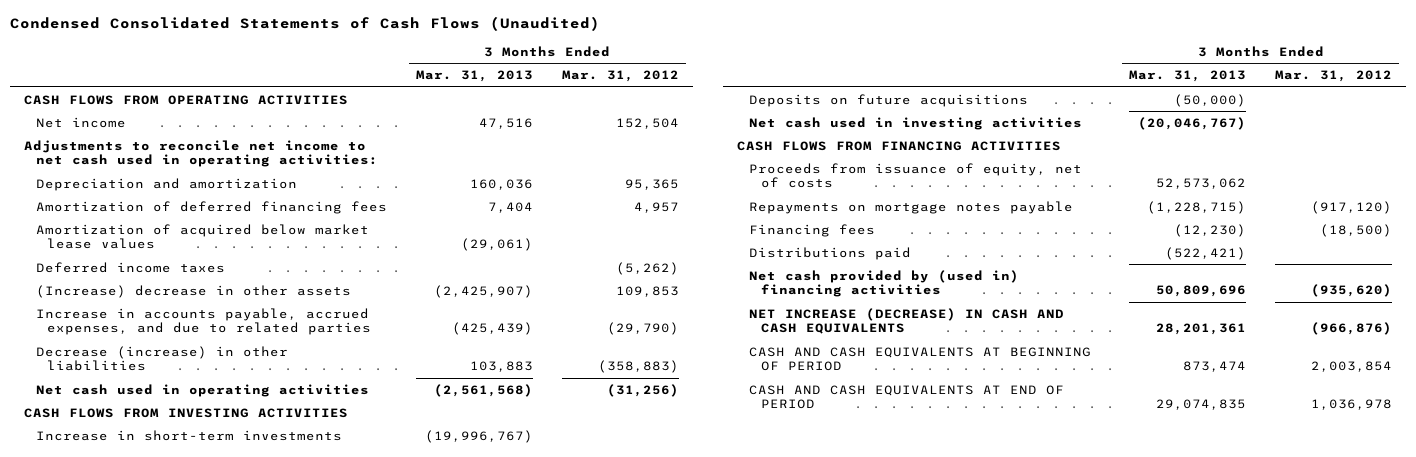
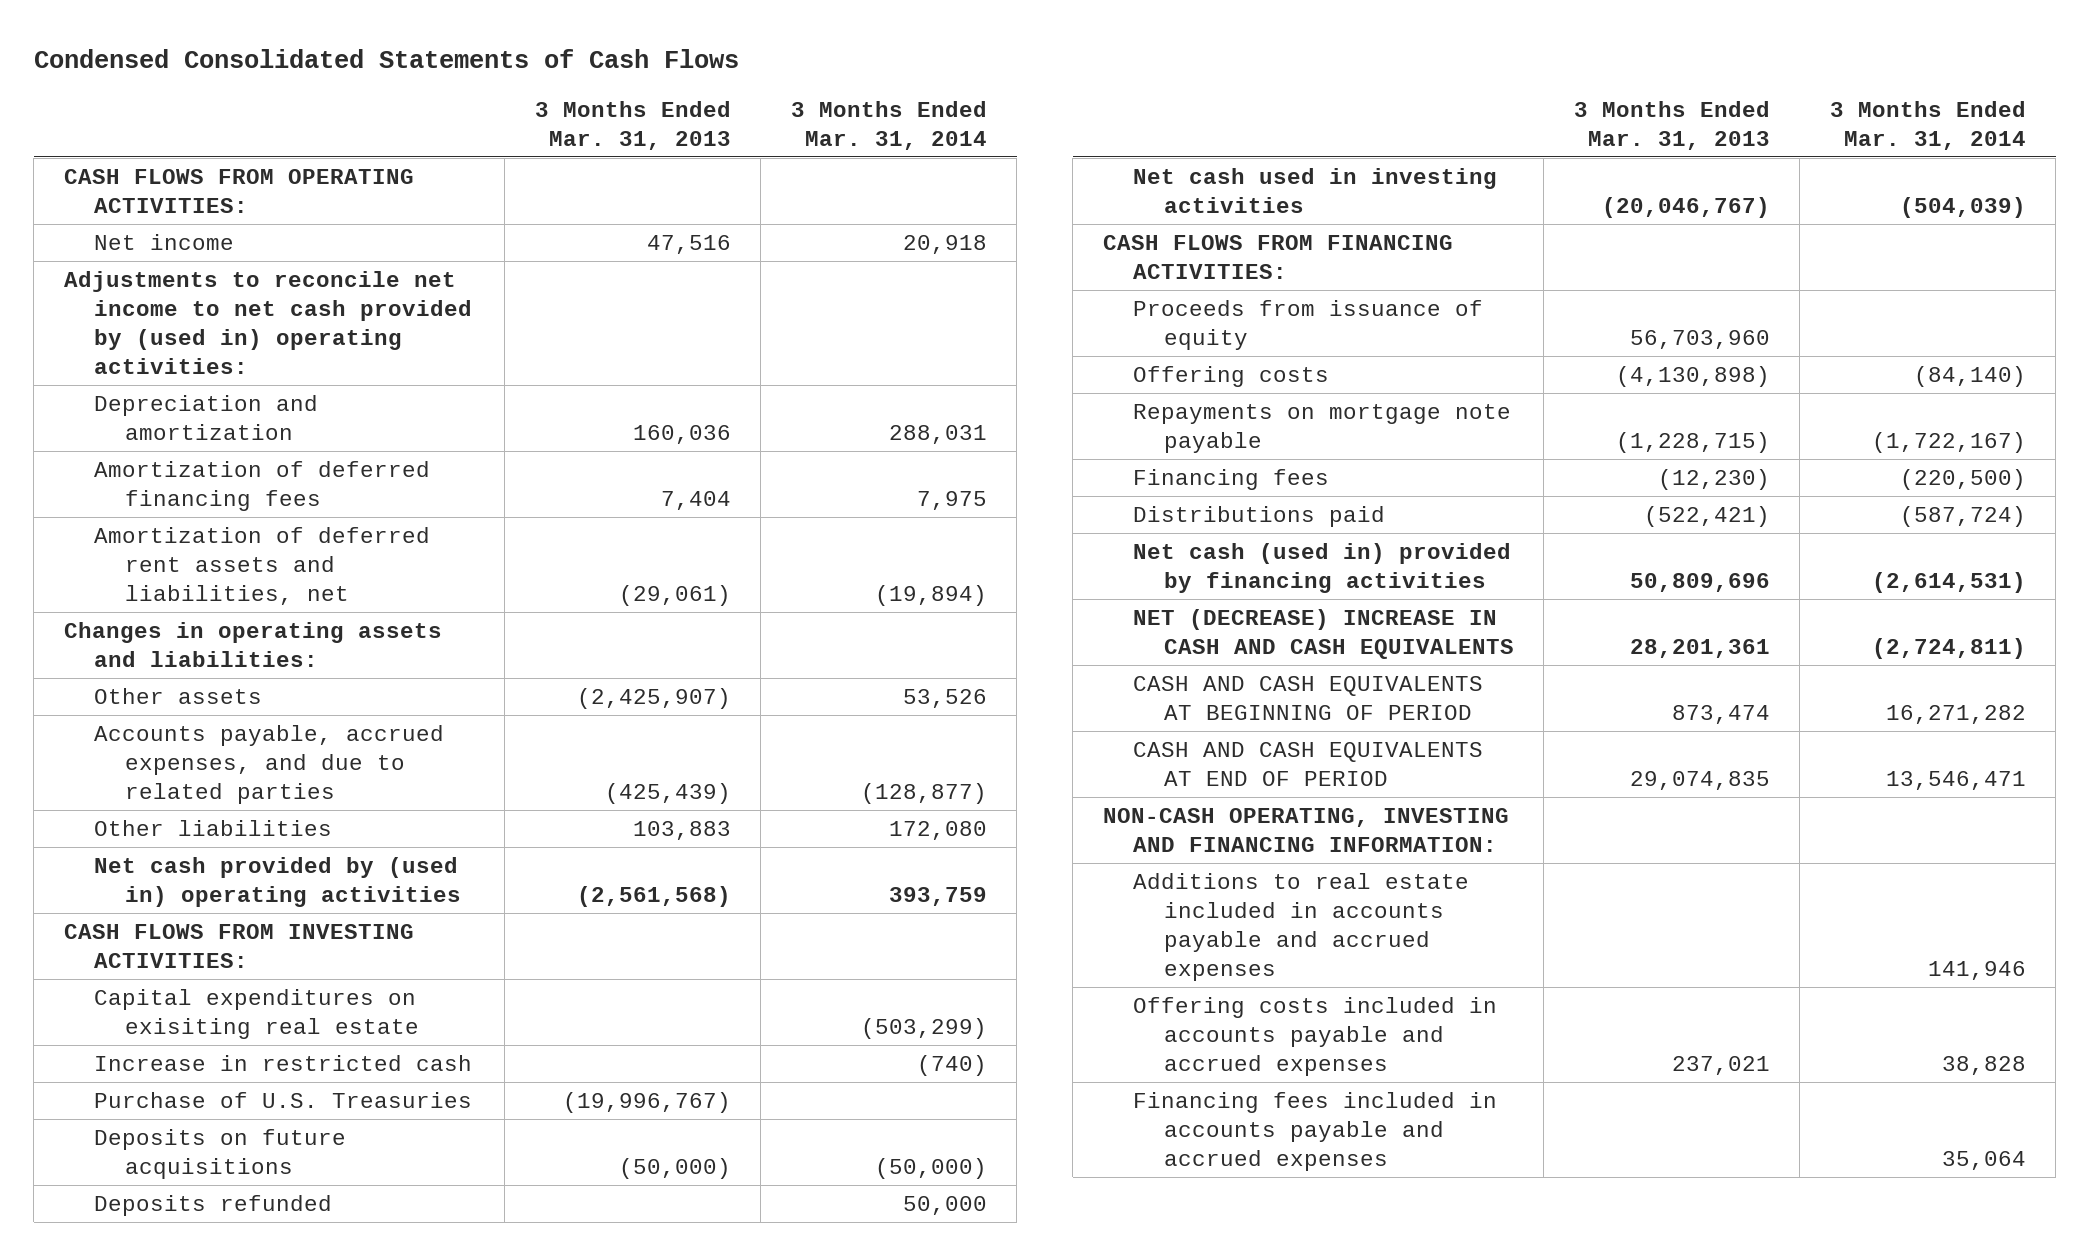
[9,16,600,32] Condensed Consolidated Statements of Cash Flows (Unaudited) -> [33,49,739,69] Condensed Consolidated Statements of Cash Flows
[561,70,679,83] Mar. 31, 2012 -> none
none -> [790,100,987,150] 3 Months Ended Mar. 31, 2014
[24,94,349,105] CASH FLOWS FROM OPERATING ACTIVITIES -> [63,168,414,213] CASH FLOWS FROM OPERATING ACTIVITIES:
[24,139,378,168] Adjustments to reconcile net income to net cash used in operating activities: -> [63,270,473,374] Adjustments to reconcile net income to net cash provided by (used in) operating activities:
[35,261,225,273] Deferred income taxes -> none
[35,223,369,250] Amortization of acquired below market lease values -> [94,526,431,605] Amortization of deferred rent assets and liabilities, net
none -> [63,621,442,667] Changes in operating assets and liabilities:
[35,284,351,298] (Increase) decrease in other assets -> [94,687,263,704] Other assets
[35,307,372,336] Increase in accounts payable, accrued expenses, and due to related parties -> [94,724,445,804] Accounts payable, accrued expenses, and due to related parties
[35,345,288,372] Decrease (increase) in other liabilities -> [94,819,333,836] Other liabilities
[35,383,369,397] Net cash used in operating activities -> [94,856,461,907] Net cash provided by (used in) operating activities
[24,407,349,418] CASH FLOWS FROM INVESTING ACTIVITIES -> [63,923,414,968] CASH FLOWS FROM INVESTING ACTIVITIES:
none -> [94,988,419,1039] Capital expenditures on exisiting real estate
none -> [94,1054,473,1071] Increase in restricted cash
[35,429,342,441] Increase in short-term investments -> [94,1091,473,1108] Purchase of U.S. Treasuries
none -> [94,1194,333,1216] Deposits refunded
[737,140,1062,151] CASH FLOWS FROM FINANCING ACTIVITIES -> [1102,234,1453,279] CASH FLOWS FROM FINANCING ACTIVITIES:
[749,162,1083,189] Proceeds from issuance of equity, net of costs -> [1133,299,1484,350] Proceeds from issuance of equity
[1156,178,1247,190] 52,573,062 -> [1629,329,1770,349] 56,703,960
none -> [1133,365,1330,387] Offering costs
[749,200,1074,214] Repayments on mortgage notes payable -> [1133,403,1512,453] Repayments on mortgage note payable
[749,269,1020,298] Net cash provided by (used in) financing activities -> [1133,542,1512,593] Net cash (used in) provided by financing activities
[749,307,1065,335] NET INCREASE (DECREASE) IN CASH AND CASH EQUIVALENTS -> [1133,608,1514,659] NET (DECREASE) INCREASE IN CASH AND CASH EQUIVALENTS
none -> [1102,807,1509,852] NON-CASH OPERATING, INVESTING AND FINANCING INFORMATION:
none -> [1133,872,1470,981] Additions to real estate included in accounts payable and accrued expenses
none -> [1133,996,1498,1076] Offering costs included in accounts payable and accrued expenses
none -> [1133,1091,1498,1171] Financing fees included in accounts payable and accrued expenses

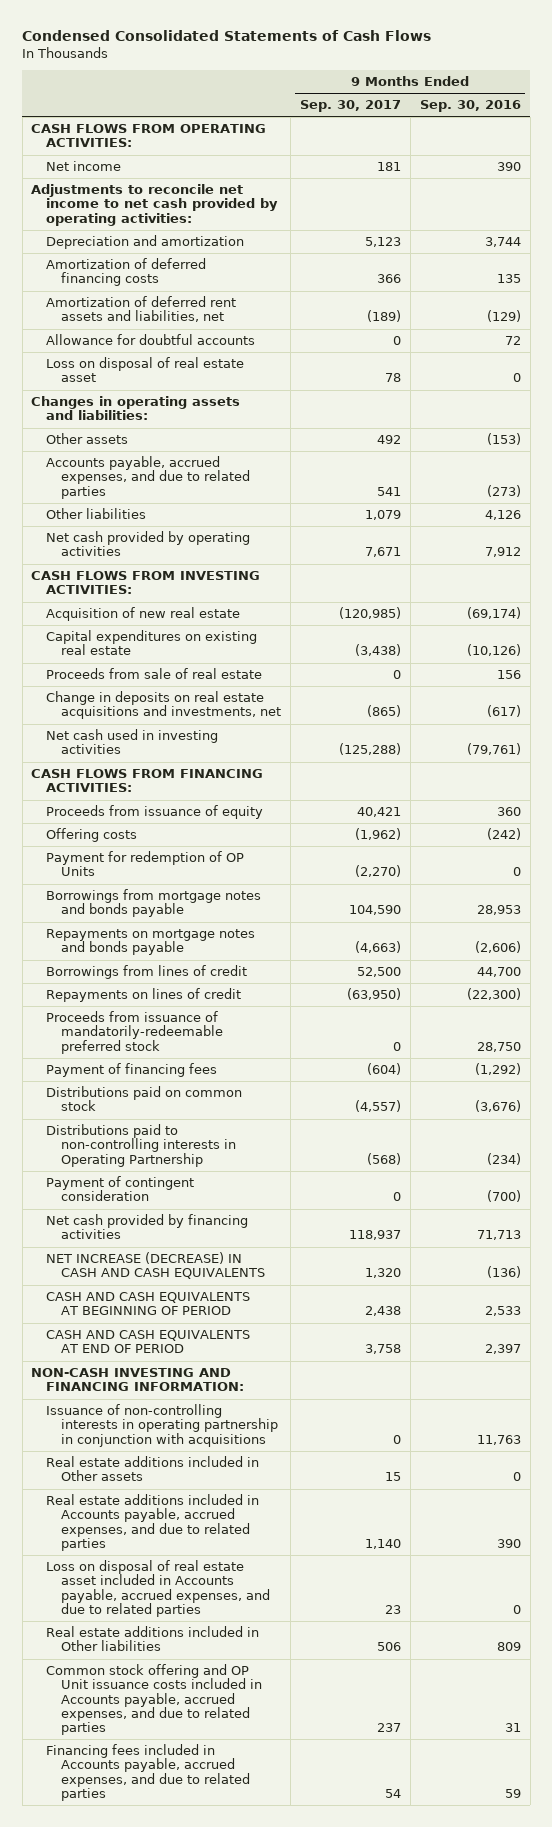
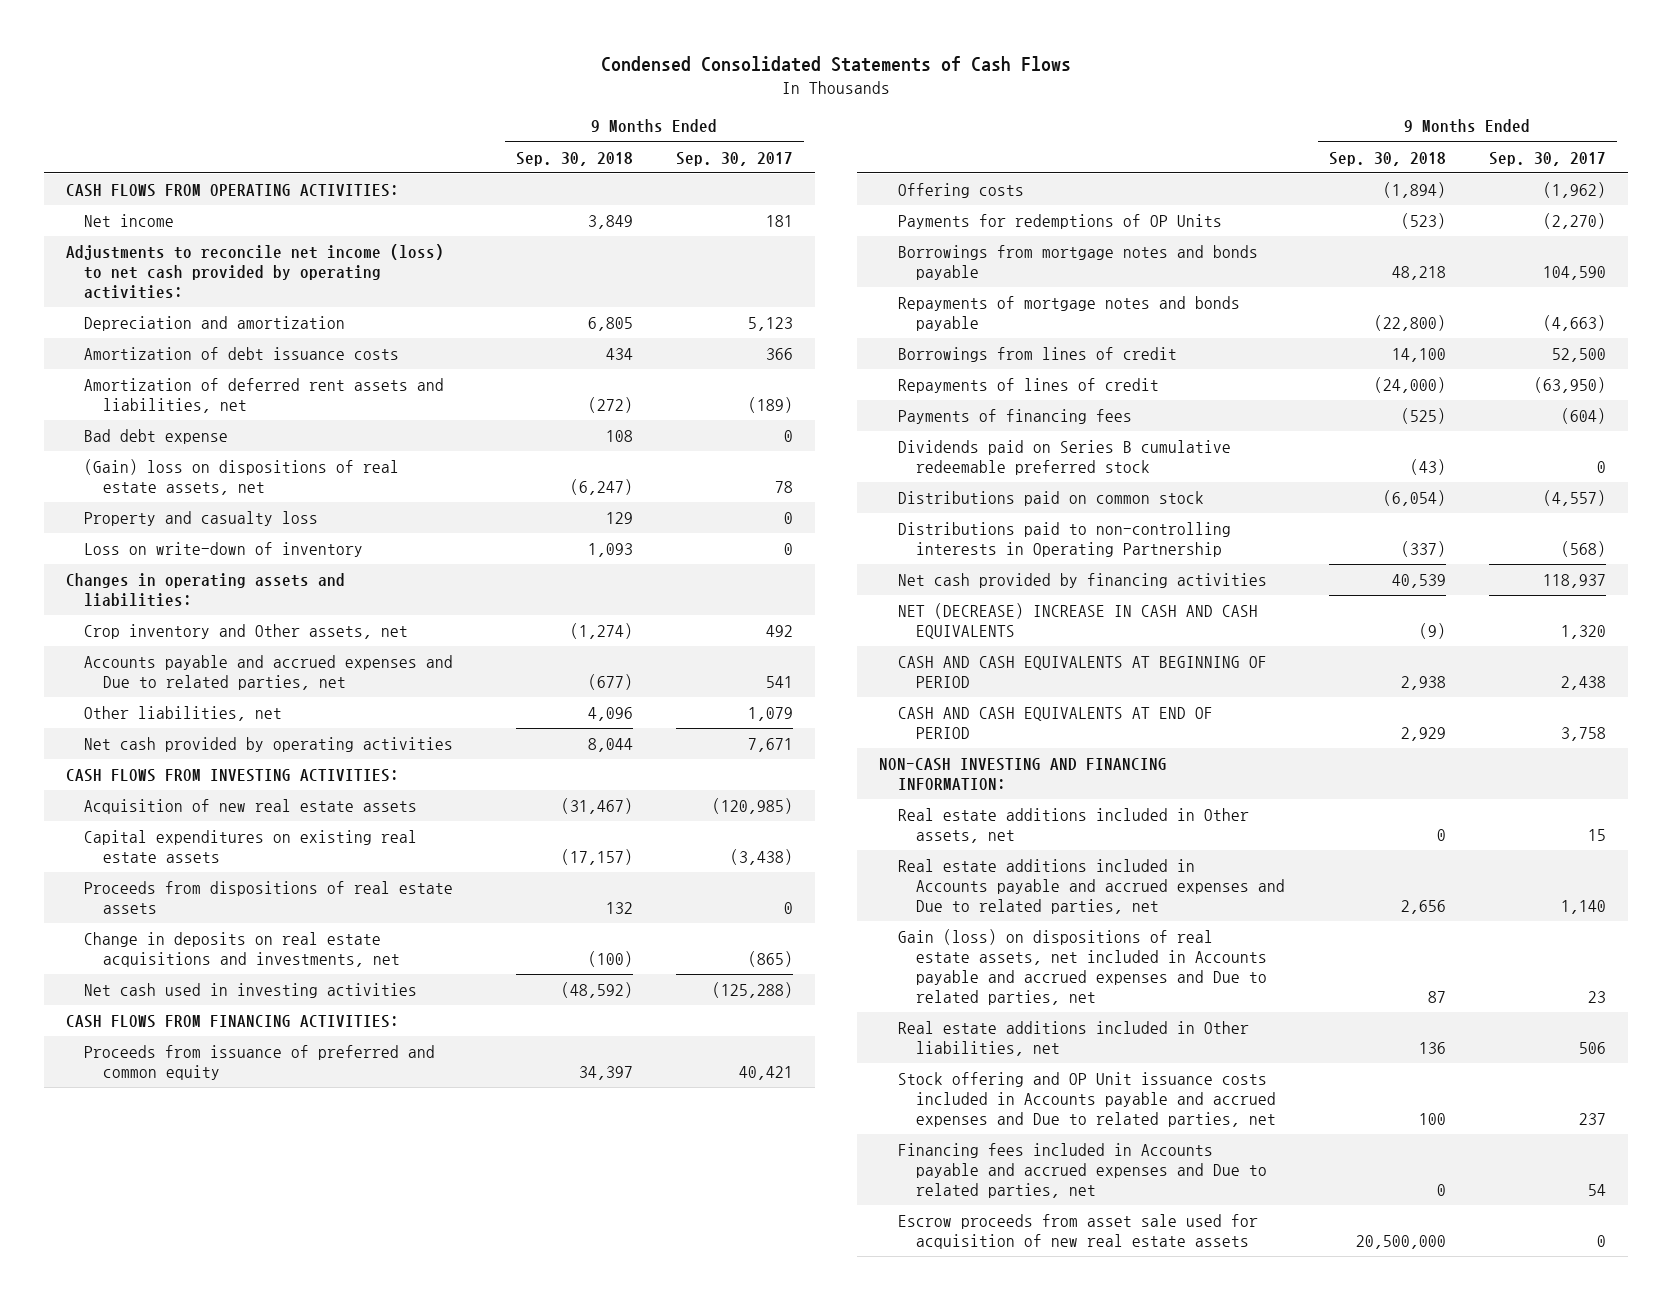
[419,100,521,113] Sep. 30, 2016 -> none
none -> [515,151,633,166] Sep. 30, 2018
[31,184,279,226] Adjustments to reconcile net income to net cash provided by operating activities: -> [65,244,444,300] Adjustments to reconcile net income (loss) to net cash provided by operating activities:
[46,258,207,287] Amortization of deferred financing costs -> [84,347,400,361] Amortization of debt issuance costs
[46,334,256,346] Allowance for doubtful accounts -> [84,429,229,445] Bad debt expense
[46,357,245,383] Loss on disposal of real estate asset -> [84,459,400,496] (Gain) loss on dispositions of real estate assets, net
none -> [84,511,319,527] Property and casualty loss
none -> [84,542,364,558] Loss on write-down of inventory
[46,433,129,445] Other assets -> [84,624,409,640] Crop inventory and Other assets, net
[46,456,250,499] Accounts payable, accrued expenses, and due to related parties -> [84,655,454,691] Accounts payable and accrued expenses and Due to related parties, net
[46,508,147,520] Other liabilities -> [84,706,283,722] Other liabilities, net
[46,607,241,622] Acquisition of new real estate -> [84,799,418,815] Acquisition of new real estate assets
[46,630,258,656] Capital expenditures on existing real estate -> [84,830,418,864] Capital expenditures on existing real estate assets
[46,668,263,680] Proceeds from sale of real estate -> [84,881,454,915] Proceeds from dispositions of real estate assets
[46,805,264,820] Proceeds from issuance of equity -> [84,1045,436,1081] Proceeds from issuance of preferred and common equity
[46,851,245,877] Payment for redemption of OP Units -> [897,214,1222,230] Payments for redemptions of OP Units
[46,929,256,956] Repayments on mortgage notes and bonds payable -> [897,296,1240,332] Repayments of mortgage notes and bonds payable
[46,1011,223,1054] Proceeds from issuance of mandatorily-redeemable preferred stock -> none
[46,988,242,1003] Repayments on lines of credit -> [897,378,1159,394] Repayments of lines of credit
[46,1063,218,1078] Payment of financing fees -> [897,409,1132,425] Payments of financing fees
none -> [897,440,1231,476] Dividends paid on Series B cumulative redeemable preferred stock
[46,1176,195,1202] Payment of contingent consideration -> none
[46,1252,265,1280] NET INCREASE (DECREASE) IN CASH AND CASH EQUIVALENTS -> [897,603,1258,640] NET (DECREASE) INCREASE IN CASH AND CASH EQUIVALENTS
[46,1404,278,1447] Issuance of non-controlling interests in operating partnership in conjunction with acquisitions -> none
[46,1456,260,1482] Real estate additions included in Other assets -> [897,808,1249,844] Real estate additions included in Other assets, net
[46,1494,260,1552] Real estate additions included in Accounts payable, accrued expenses, and due to related parties -> [897,859,1286,915] Real estate additions included in Accounts payable and accrued expenses and Due to related parties, net
[46,1560,270,1618] Loss on disposal of real estate asset included in Accounts payable, accrued expenses, and due to related parties -> [897,929,1268,1006] Gain (loss) on dispositions of real estate assets, net included in Accounts payable and accrued expenses and Due to related parties, net
[46,1626,260,1652] Real estate additions included in Other liabilities -> [897,1021,1249,1057] Real estate additions included in Other liabilities, net
[46,1664,262,1736] Common stock offering and OP Unit issuance costs included in Accounts payable, accrued expenses, and due to related parties -> [897,1072,1277,1128] Stock offering and OP Unit issuance costs included in Accounts payable and accrued expenses and Due to related parties, net
[46,1744,250,1802] Financing fees included in Accounts payable, accrued expenses, and due to related parties -> [897,1143,1268,1199] Financing fees included in Accounts payable and accrued expenses and Due to related parties, net
none -> [897,1214,1258,1250] Escrow proceeds from asset sale used for acquisition of new real estate assets

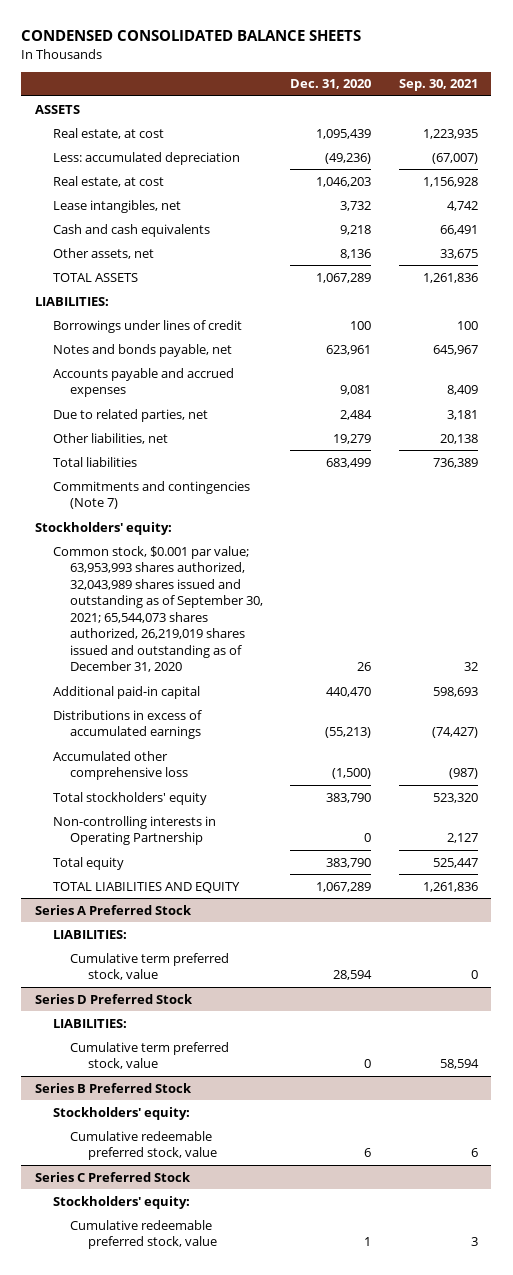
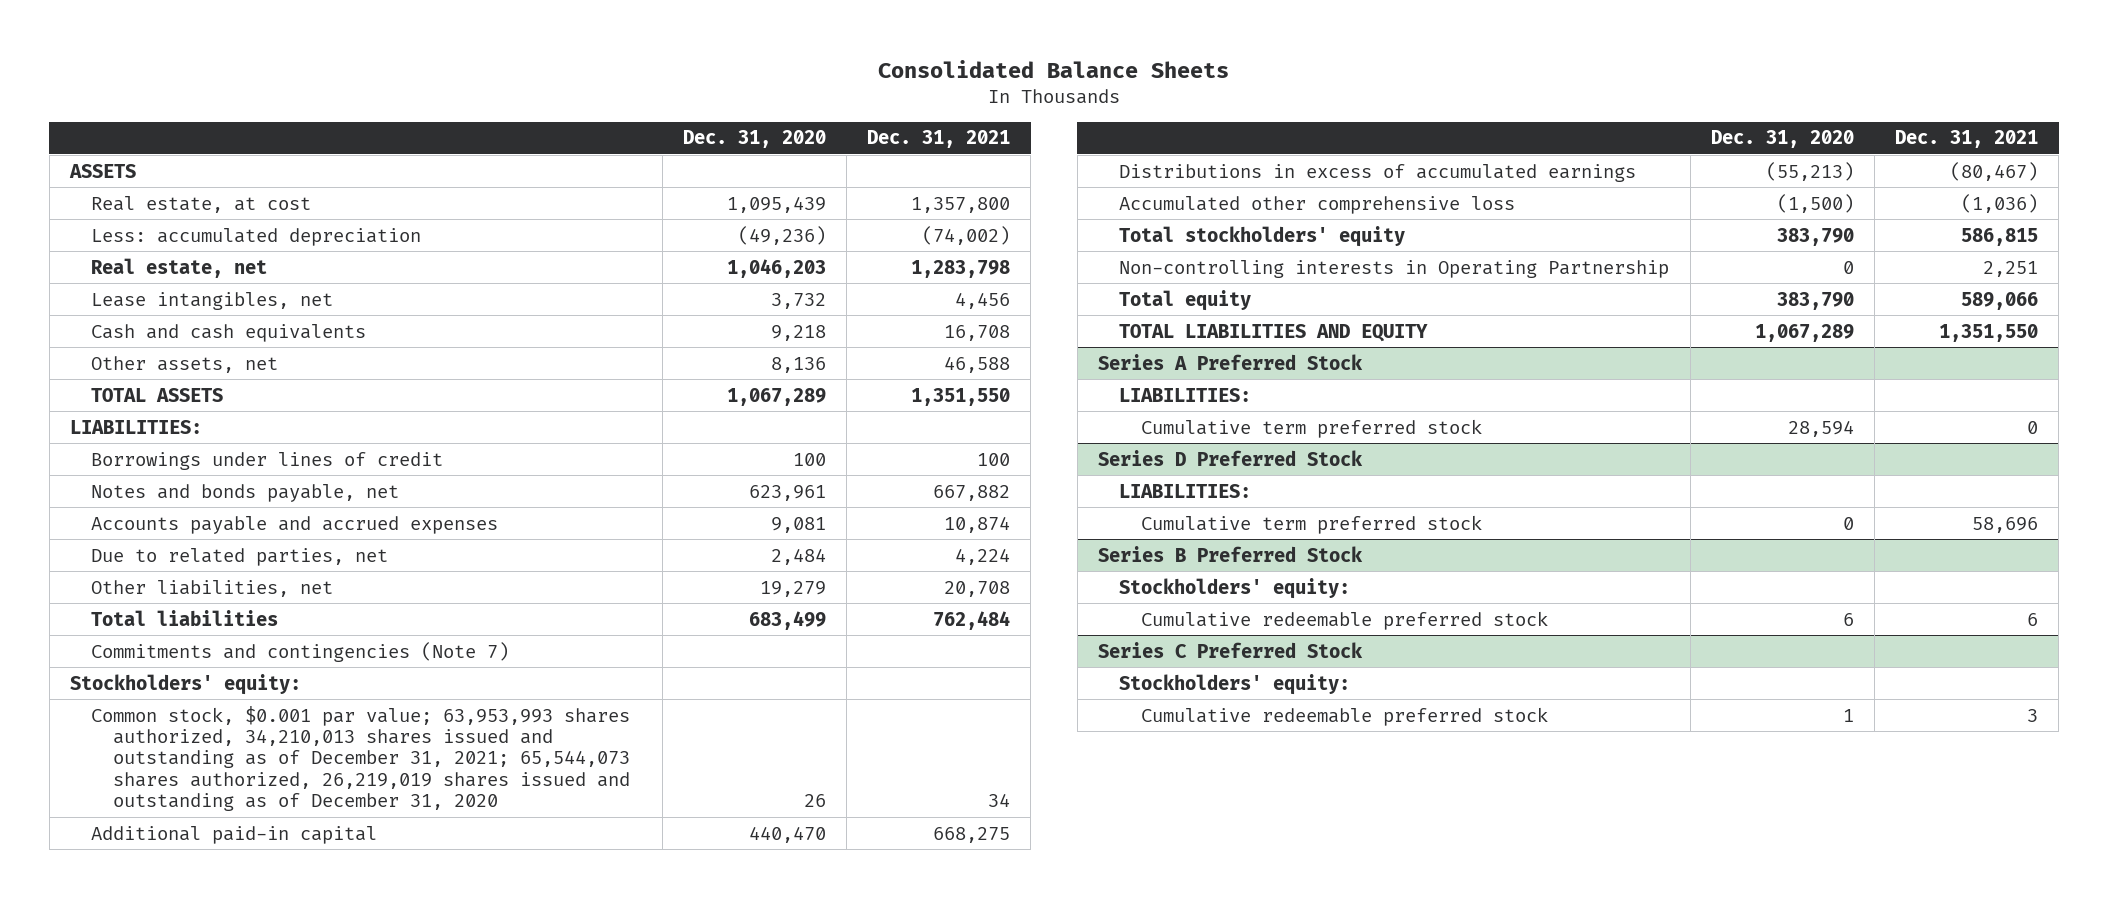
[21,30,362,42] CONDENSED CONSOLIDATED BALANCE SHEETS -> [877,59,1229,78] Consolidated Balance Sheets
[398,79,478,92] Sep. 30, 2021 -> none
none -> [867,130,1011,149] Dec. 31, 2021
[52,175,164,187] Real estate, at cost -> [91,257,268,278] Real estate, net
[52,545,264,673] Common stock, $0.001 par value; 63,953,993 shares authorized, 32,043,989 shares issued and outstanding as of September 30, 2021; 65,544,073 shares authorized, 26,219,019 shares issued and outstanding as of December 31, 2020 -> [91,705,631,811] Common stock, $0.001 par value; 63,953,993 shares authorized, 34,210,013 shares issued and outstanding as of December 31, 2021; 65,544,073 shares authorized, 26,219,019 shares issued and outstanding as of December 31, 2020
[70,952,230,981] Cumulative term preferred stock, value -> [1140,418,1482,438] Cumulative term preferred stock
[70,1041,230,1070] Cumulative term preferred stock, value -> [1140,514,1482,534] Cumulative term preferred stock
[70,1130,217,1161] Cumulative redeemable preferred stock, value -> [1140,610,1548,630] Cumulative redeemable preferred stock
[70,1219,217,1250] Cumulative redeemable preferred stock, value -> [1140,706,1548,726] Cumulative redeemable preferred stock

